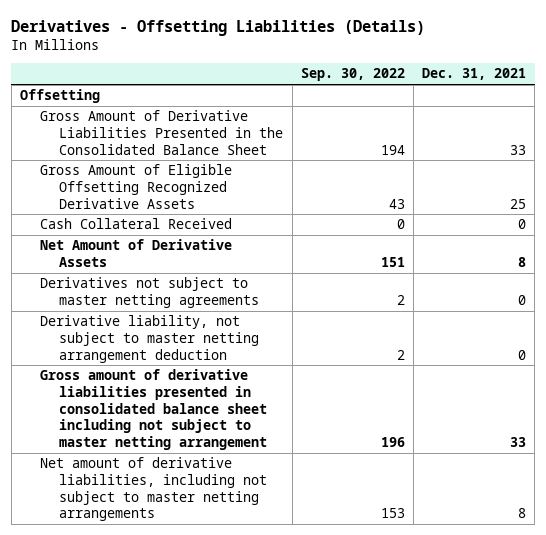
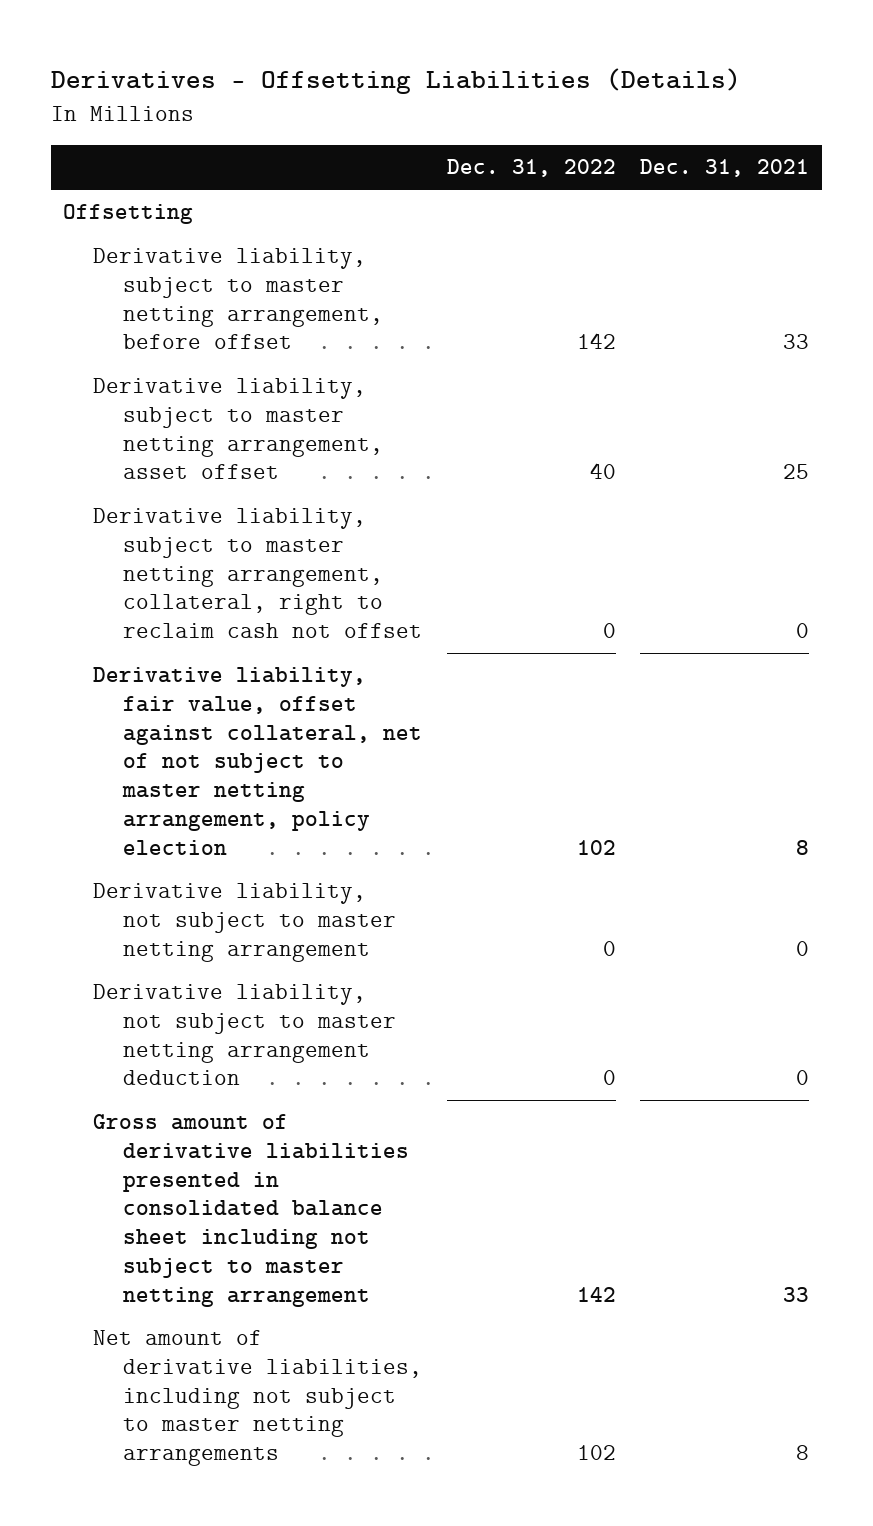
[300,68,405,82] Sep. 30, 2022 -> none
none -> [446,159,616,178] Dec. 31, 2022
[39,110,284,155] Gross Amount of Derivative Liabilities Presented in the Consolidated Balance Sheet -> [93,248,384,350] Derivative liability, subject to master netting arrangement, before offset
[39,164,232,209] Gross Amount of Eligible Offsetting Recognized Derivative Assets -> [93,378,384,480] Derivative liability, subject to master netting arrangement, asset offset
[39,218,232,230] Cash Collateral Received -> [93,508,423,639] Derivative liability, subject to master netting arrangement, collateral, right to reclaim cash not offset
[39,239,232,268] Net Amount of Derivative Assets -> [93,667,423,855] Derivative liability, fair value, offset against collateral, net of not subject to master netting arrangement, policy election
[39,277,260,309] Derivatives not subject to master netting agreements -> [93,883,397,962] Derivative liability, not subject to master netting arrangement

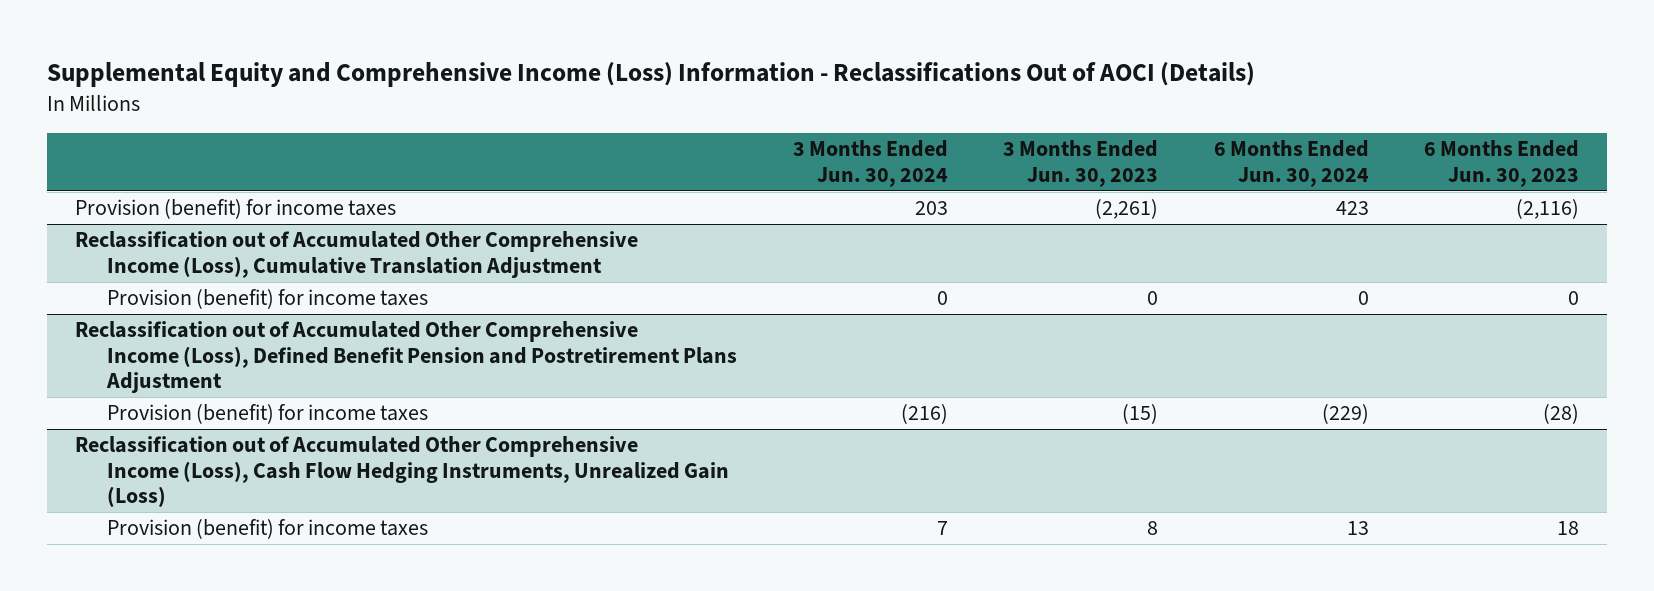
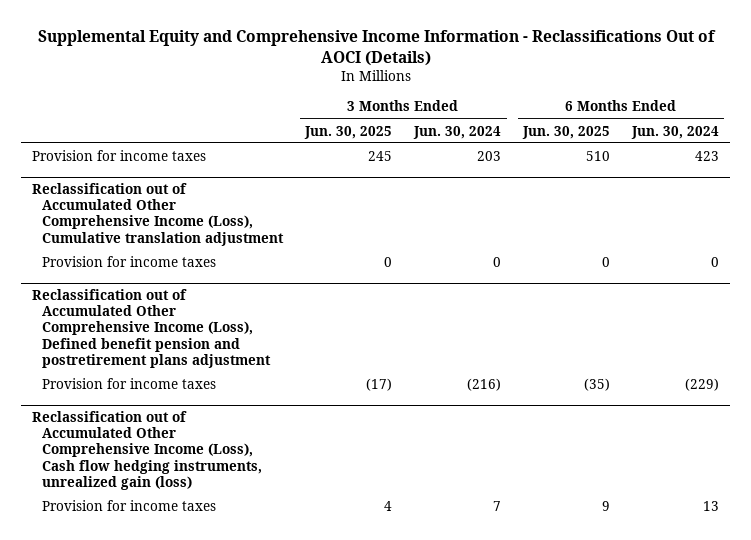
[47,62,1256,88] Supplemental Equity and Comprehensive Income (Loss) Information - Reclassifications Out of AOCI (Details) -> [37,29,716,66] Supplemental Equity and Comprehensive Income Information - Reclassifications Out of AOCI (Details)
[1003,140,1159,187] 3 Months Ended Jun. 30, 2023 -> none
[1424,140,1580,187] 6 Months Ended Jun. 30, 2023 -> none
none -> [304,125,393,139] Jun. 30, 2025
none -> [522,125,611,139] Jun. 30, 2025
[74,199,396,220] Provision (benefit) for income taxes -> [32,150,207,162] Provision for income taxes
[74,231,638,278] Reclassification out of Accumulated Other Comprehensive Income (Loss), Cumulative Translation Adjustment -> [32,183,285,246] Reclassification out of Accumulated Other Comprehensive Income (Loss), Cumulative translation adjustment
[107,289,429,310] Provision (benefit) for income taxes -> [42,256,217,268] Provision for income taxes
[74,321,738,394] Reclassification out of Accumulated Other Comprehensive Income (Loss), Defined Benefit Pension and Postretirement Plans Adjustment -> [32,289,272,368] Reclassification out of Accumulated Other Comprehensive Income (Loss), Defined benefit pension and postretirement plans adjustment
[107,404,429,425] Provision (benefit) for income taxes -> [42,378,217,390] Provision for income taxes
[74,436,730,508] Reclassification out of Accumulated Other Comprehensive Income (Loss), Cash Flow Hedging Instruments, Unrealized Gain (Loss) -> [32,411,263,490] Reclassification out of Accumulated Other Comprehensive Income (Loss), Cash flow hedging instruments, unrealized gain (loss)
[107,519,429,540] Provision (benefit) for income taxes -> [42,500,217,512] Provision for income taxes

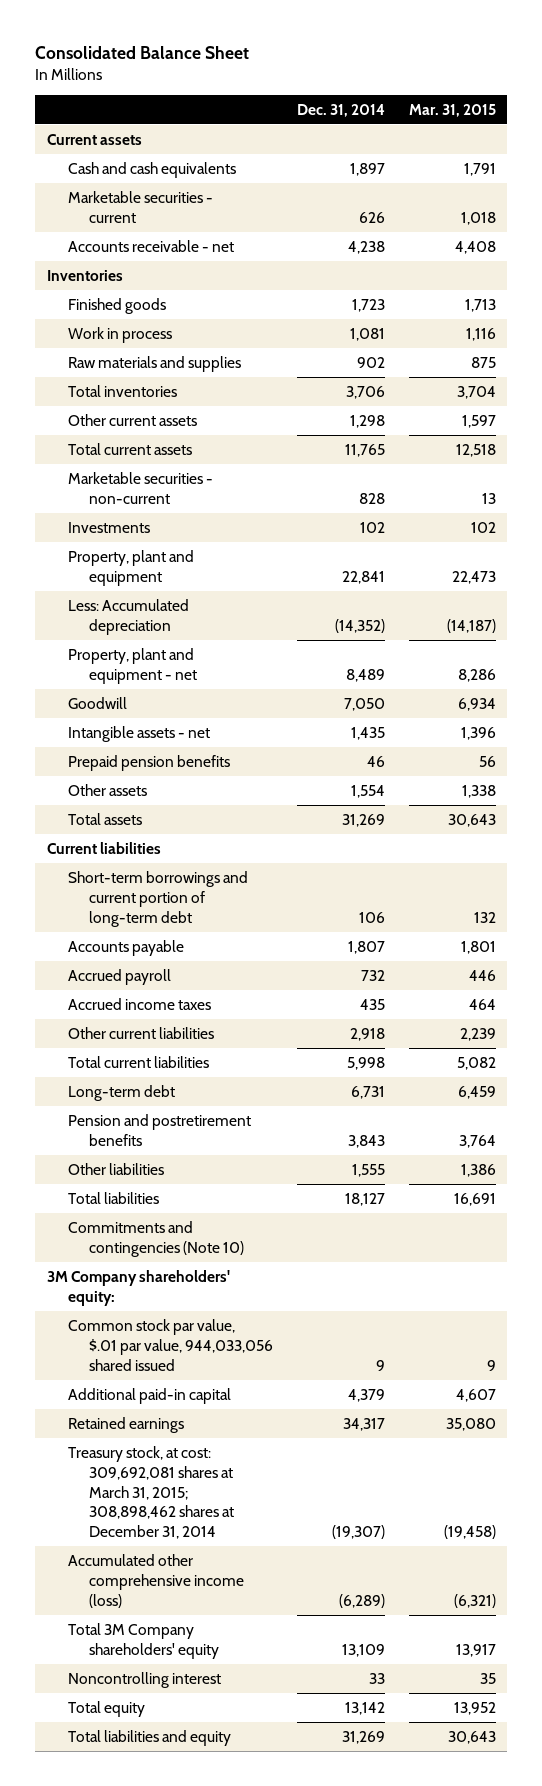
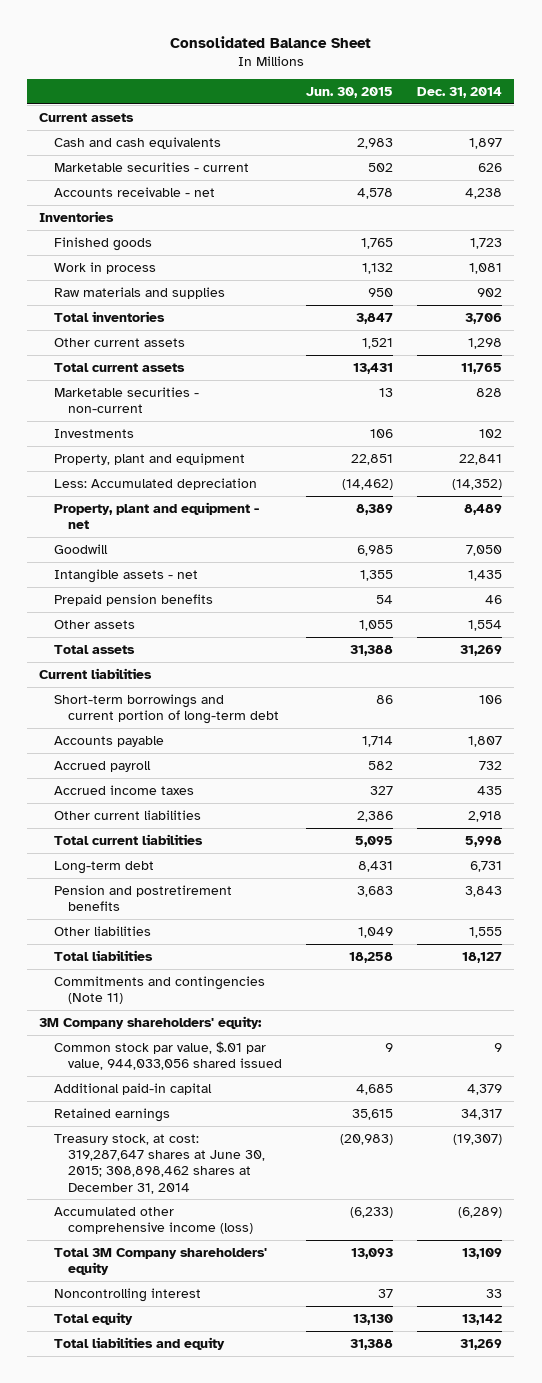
[408,103,496,117] Mar. 31, 2015 -> none
none -> [306,86,394,98] Jun. 30, 2015
[68,1220,245,1257] Commitments and contingencies (Note 10) -> [53,975,265,1005] Commitments and contingencies (Note 11)
[68,1445,235,1540] Treasury stock, at cost: 309,692,081 shares at March 31, 2015; 308,898,462 shares at December 31, 2014 -> [53,1133,265,1194] Treasury stock, at cost: 319,287,647 shares at June 30, 2015; 308,898,462 shares at December 31, 2014

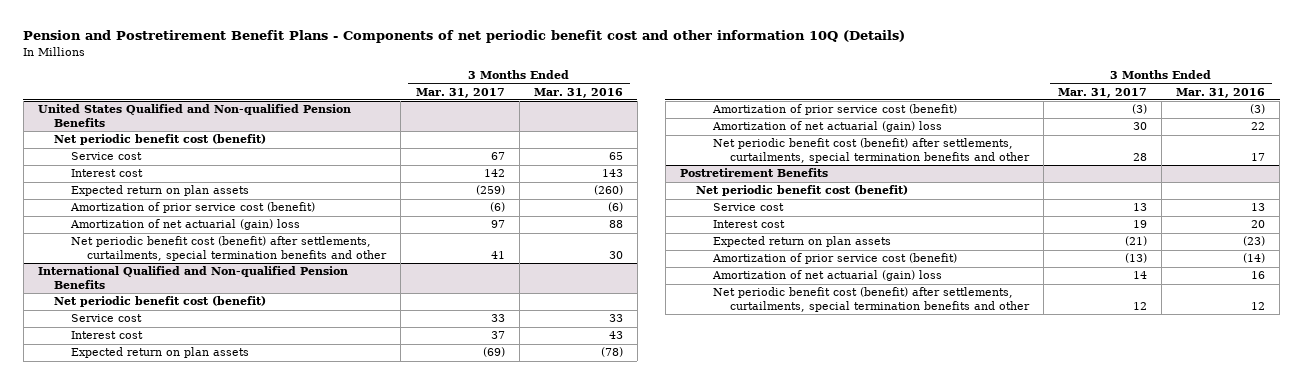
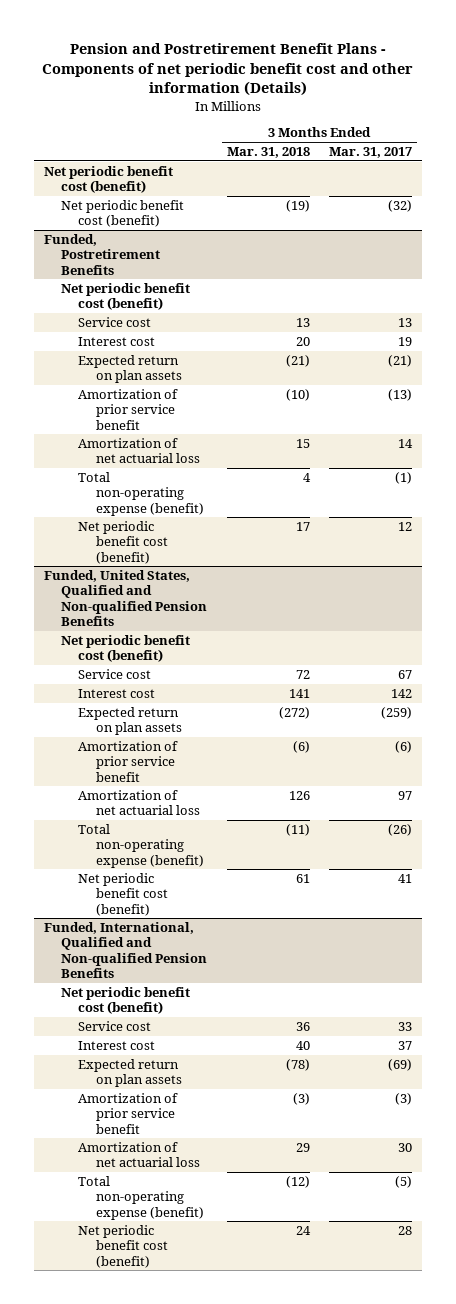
[23,30,906,44] Pension and Postretirement Benefit Plans - Components of net periodic benefit cost and other information 10Q (Details) -> [41,42,413,97] Pension and Postretirement Benefit Plans - Components of net periodic benefit cost and other information (Details)
[533,87,623,98] Mar. 31, 2016 -> none
none -> [226,146,310,158] Mar. 31, 2018
[37,104,351,128] United States Qualified and Non-qualified Pension Benefits -> none
none -> [60,199,184,228] Net periodic benefit cost (benefit)
none -> [43,233,160,275] Funded, Postretirement Benefits
none -> [60,282,190,311] Net periodic benefit cost (benefit)
none -> [78,316,152,327] Service cost
none -> [78,336,156,346] Interest cost
none -> [78,354,182,384] Expected return on plan assets
none -> [78,388,179,430] Amortization of prior service benefit
none -> [78,437,200,464] Amortization of net actuarial loss
none -> [78,471,204,516] Total non-operating expense (benefit)
none -> [78,520,168,564] Net periodic benefit cost (benefit)
none -> [43,569,207,626] Funded, United States, Qualified and Non-qualified Pension Benefits
none -> [60,634,190,663] Net periodic benefit cost (benefit)
[69,202,315,214] Amortization of prior service cost (benefit) -> [78,740,179,782] Amortization of prior service benefit
[69,219,300,231] Amortization of net actuarial (gain) loss -> [78,789,200,816] Amortization of net actuarial loss
none -> [78,823,204,868] Total non-operating expense (benefit)
[70,236,388,262] Net periodic benefit cost (benefit) after settlements, curtailments, special termination benefits and other -> [78,872,168,916] Net periodic benefit cost (benefit)
[37,266,348,290] International Qualified and Non-qualified Pension Benefits -> [43,921,207,978] Funded, International, Qualified and Non-qualified Pension Benefits
[679,168,828,178] Postretirement Benefits -> none
[696,185,909,197] Net periodic benefit cost (benefit) -> none
[713,203,785,212] Service cost -> none
[713,220,786,229] Interest cost -> none
[713,236,892,248] Expected return on plan assets -> none
[712,253,958,265] Amortization of prior service cost (benefit) -> none
[712,270,943,282] Amortization of net actuarial (gain) loss -> none
[713,287,1030,313] Net periodic benefit cost (benefit) after settlements, curtailments, special termination benefits and other -> none
[712,104,958,116] Amortization of prior service cost (benefit) -> [78,1092,179,1134] Amortization of prior service benefit
[712,121,943,133] Amortization of net actuarial (gain) loss -> [78,1141,200,1168] Amortization of net actuarial loss
none -> [78,1175,204,1220] Total non-operating expense (benefit)
[713,138,1030,164] Net periodic benefit cost (benefit) after settlements, curtailments, special termination benefits and other -> [78,1224,168,1268] Net periodic benefit cost (benefit)

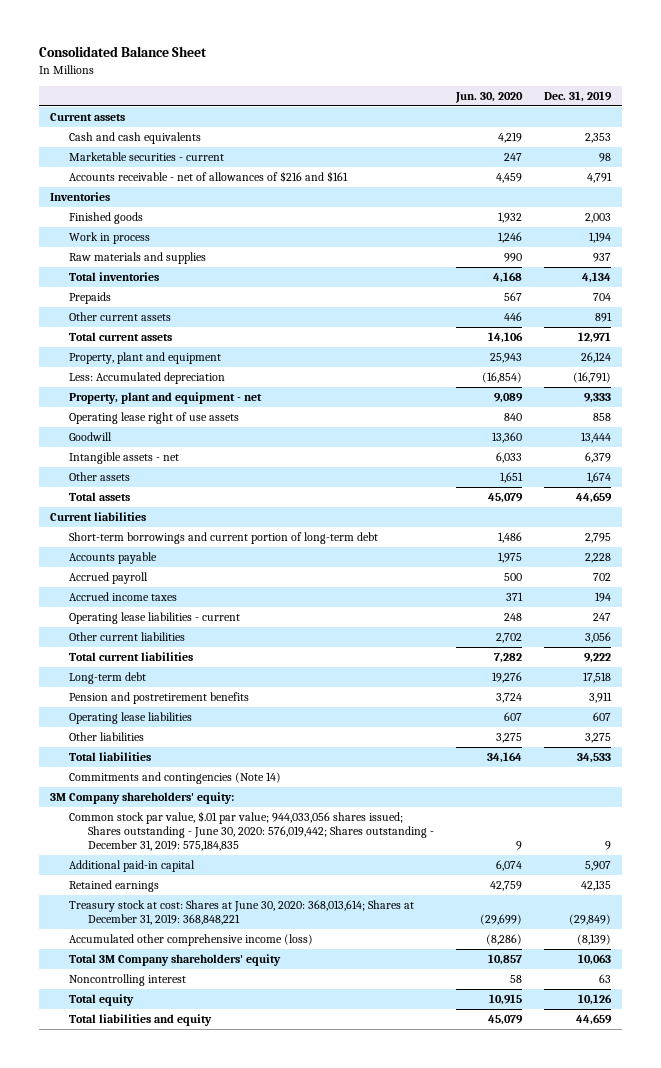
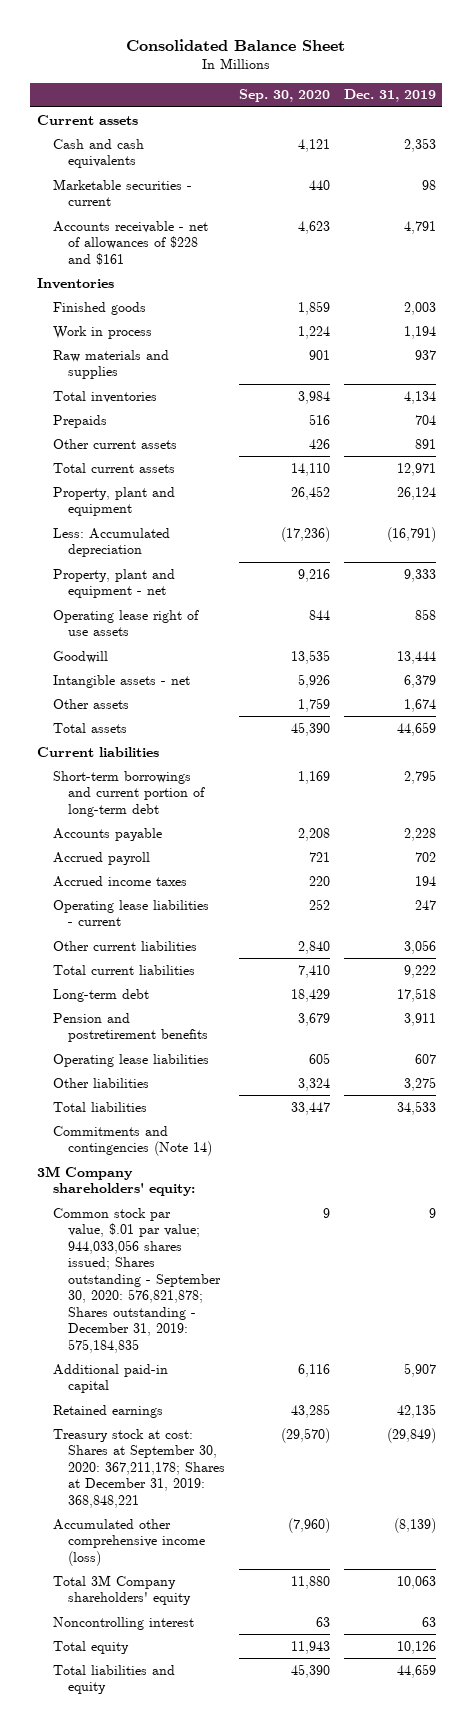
[455,91,524,103] Jun. 30, 2020 -> none
none -> [238,89,330,103] Sep. 30, 2020
[68,171,348,183] Accounts receivable - net of allowances of $216 and $161 -> [52,220,208,265] Accounts receivable - net of allowances of $228 and $161
[68,811,435,852] Common stock par value, $.01 par value; 944,033,056 shares issued; Shares outstanding - June 30, 2020: 576,019,442; Shares outstanding - December 31, 2019: 575,184,835 -> [52,1207,222,1353] Common stock par value, $.01 par value; 944,033,056 shares issued; Shares outstanding - September 30, 2020: 576,821,878; Shares outstanding - December 31, 2019: 575,184,835
[68,900,414,926] Treasury stock at cost: Shares at June 30, 2020: 368,013,614; Shares at December 31, 2019: 368,848,221 -> [52,1428,226,1508] Treasury stock at cost: Shares at September 30, 2020: 367,211,178; Shares at December 31, 2019: 368,848,221

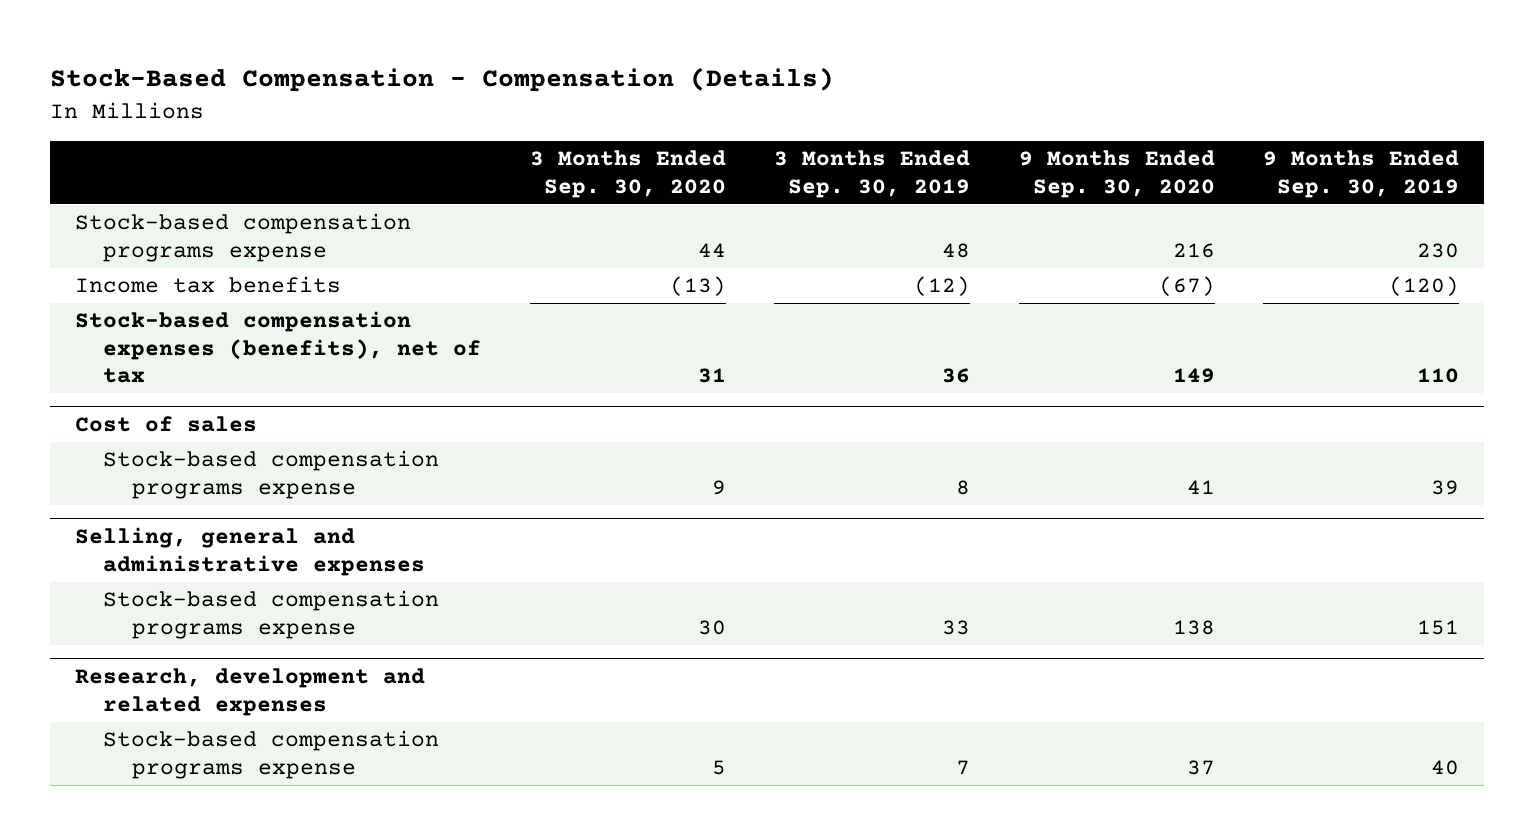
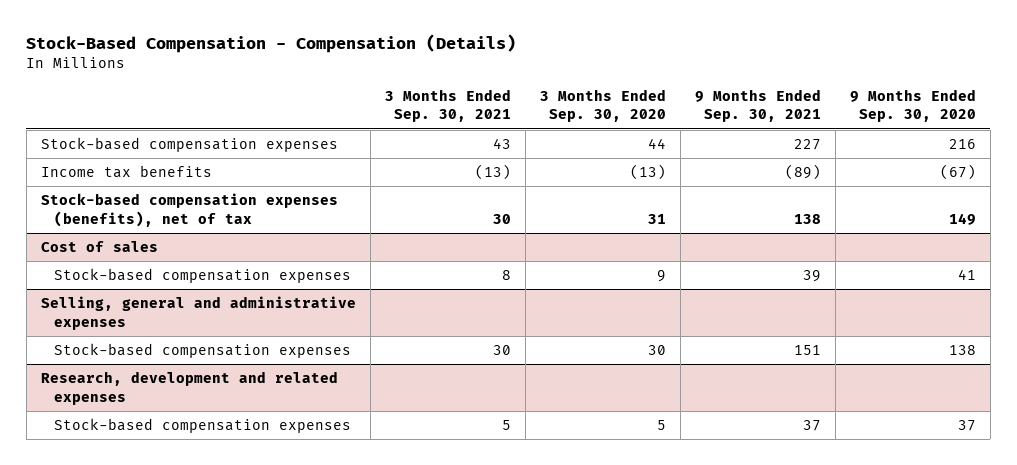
[774,150,971,198] 3 Months Ended Sep. 30, 2019 -> none
[1263,150,1460,198] 9 Months Ended Sep. 30, 2019 -> none
none -> [384,89,511,123] 3 Months Ended Sep. 30, 2021
none -> [694,89,821,123] 9 Months Ended Sep. 30, 2021
[74,213,411,262] Stock-based compensation programs expense -> [40,137,338,153] Stock-based compensation expenses
[103,450,440,499] Stock-based compensation programs expense -> [53,268,351,284] Stock-based compensation expenses
[103,590,440,639] Stock-based compensation programs expense -> [53,343,351,359] Stock-based compensation expenses
[103,730,440,779] Stock-based compensation programs expense -> [53,418,351,434] Stock-based compensation expenses

